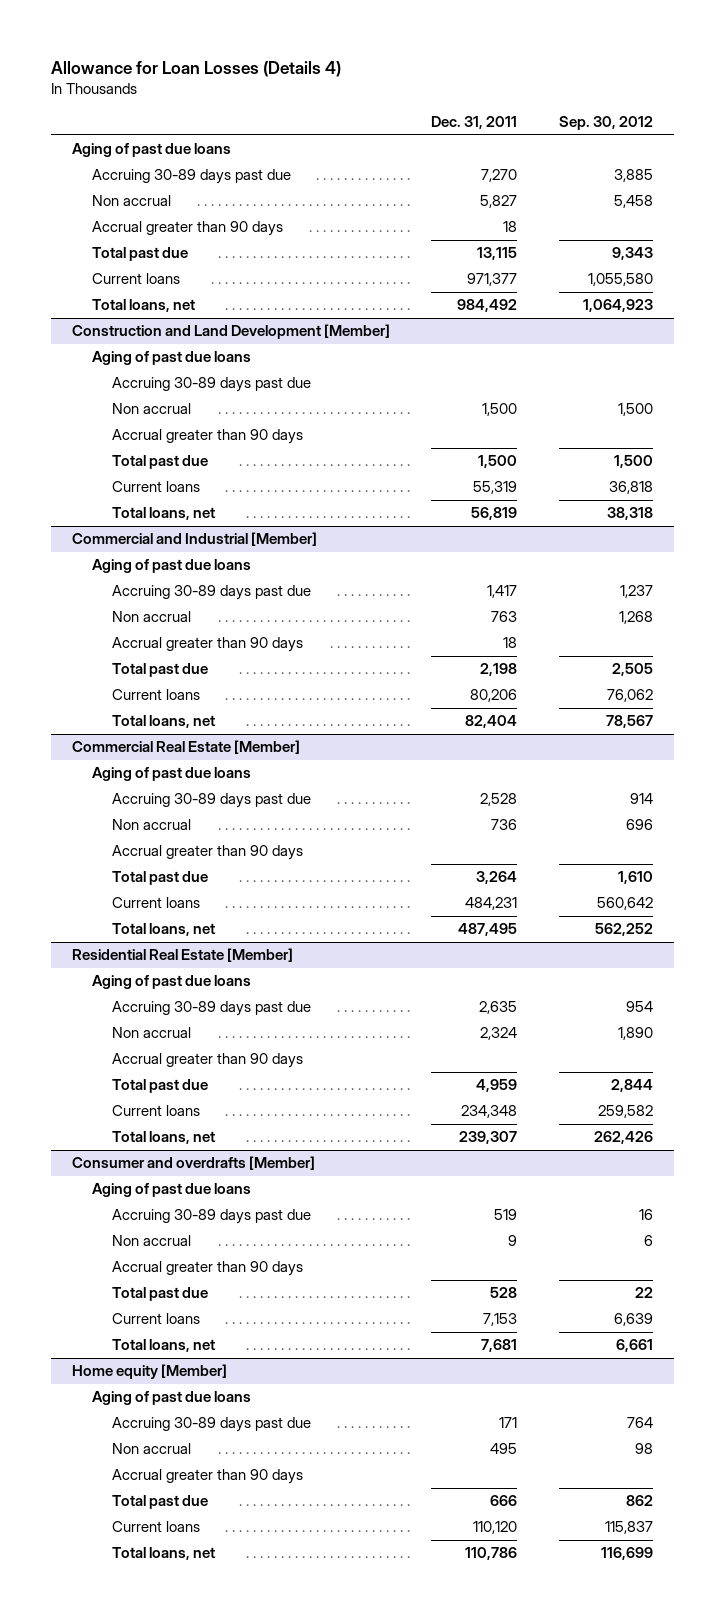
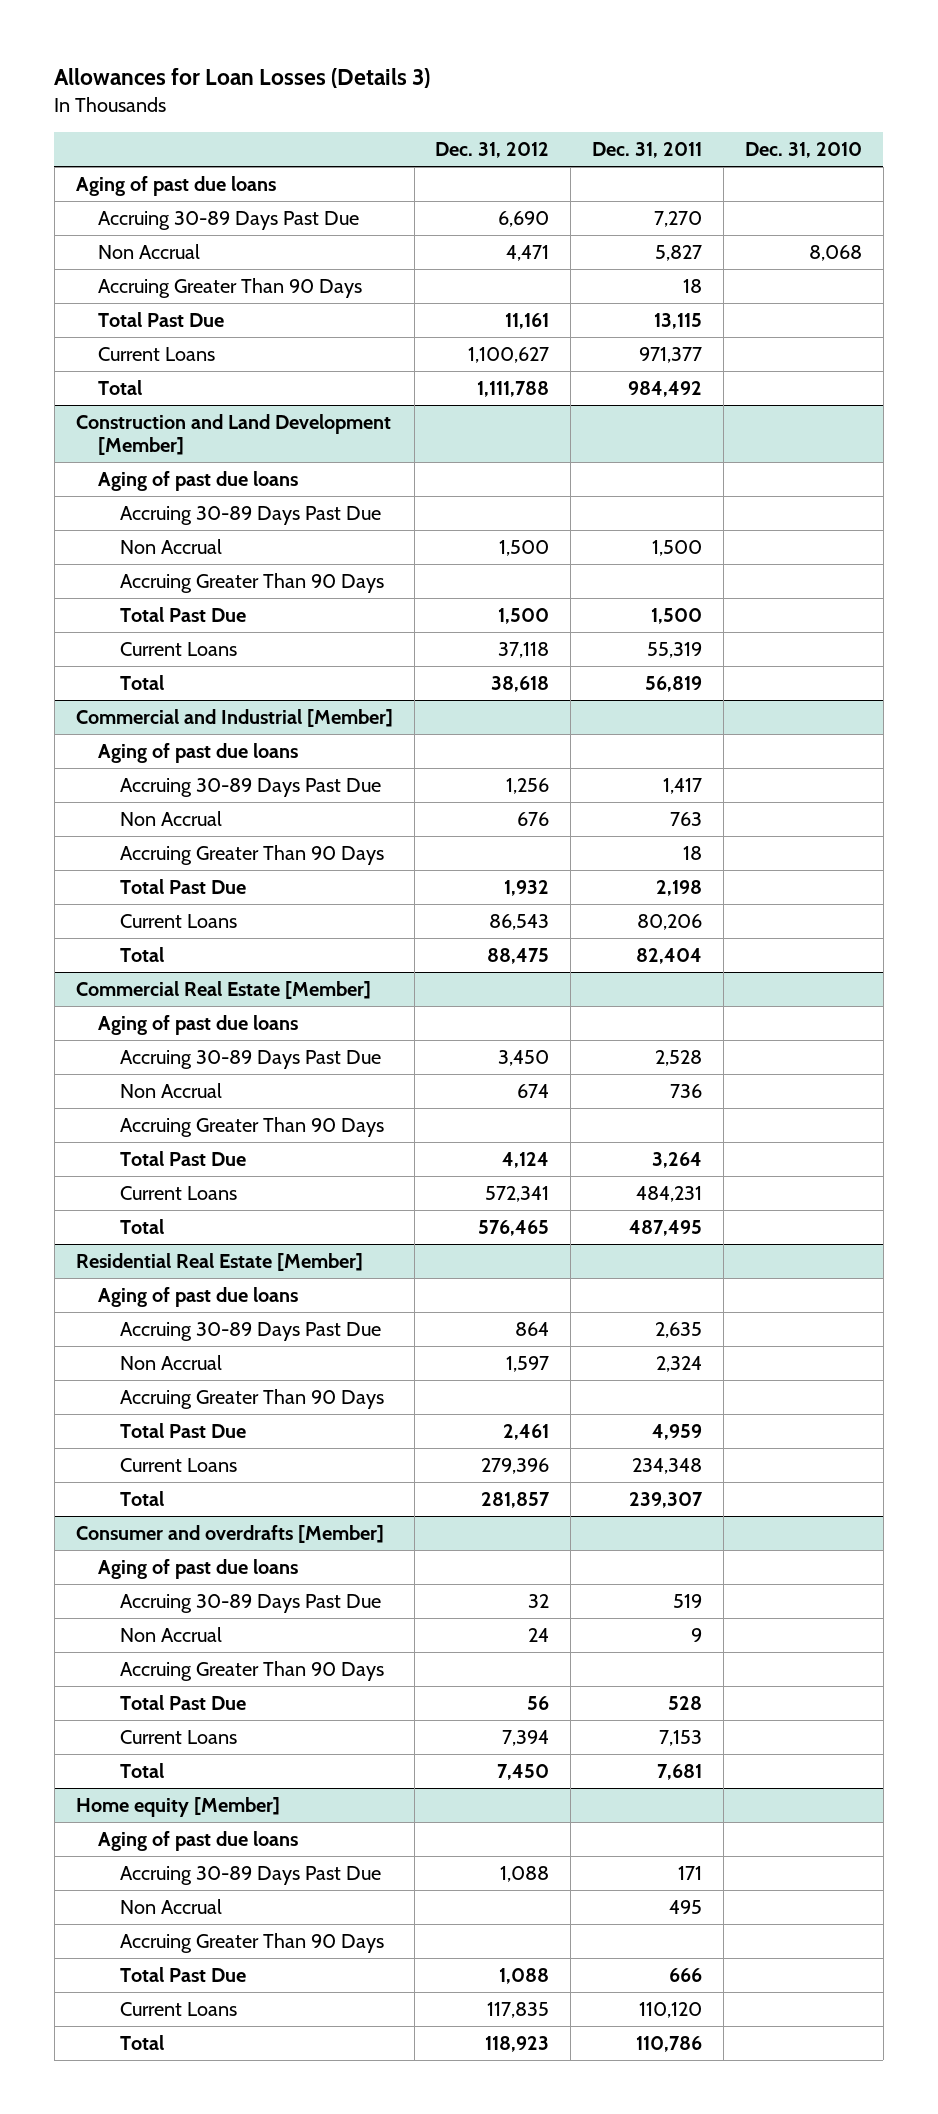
[50,60,341,77] Allowance for Loan Losses (Details 4) -> [54,68,431,89] Allowances for Loan Losses (Details 3)
[558,116,653,131] Sep. 30, 2012 -> none
none -> [435,142,550,159] Dec. 31, 2012
none -> [744,142,862,159] Dec. 31, 2010
[91,169,291,185] Accruing 30-89 days past due -> [97,210,359,230] Accruing 30-89 Days Past Due
[91,195,171,207] Non accrual -> [97,243,200,259] Non Accrual
[91,221,283,237] Accrual greater than 90 days -> [97,277,362,298] Accruing Greater Than 90 Days
[91,247,188,262] Total past due -> [97,311,224,327] Total Past Due
[91,273,180,285] Current loans -> [97,346,215,361] Current Loans
[91,299,195,313] Total loans, net -> [97,379,142,395] Total
[112,377,312,393] Accruing 30-89 days past due -> [119,505,381,525] Accruing 30-89 Days Past Due
[112,403,192,415] Non accrual -> [119,538,222,554] Non Accrual
[112,429,304,445] Accrual greater than 90 days -> [119,572,384,593] Accruing Greater Than 90 Days
[112,455,209,470] Total past due -> [119,606,246,622] Total Past Due
[112,481,201,493] Current loans -> [119,641,237,656] Current Loans
[112,507,216,521] Total loans, net -> [119,674,164,690] Total
[112,585,312,601] Accruing 30-89 days past due -> [119,777,381,797] Accruing 30-89 Days Past Due
[112,611,192,623] Non accrual -> [119,810,222,826] Non Accrual
[112,637,304,653] Accrual greater than 90 days -> [119,844,384,865] Accruing Greater Than 90 Days
[112,663,209,678] Total past due -> [119,878,246,894] Total Past Due
[112,689,201,701] Current loans -> [119,913,237,928] Current Loans
[112,715,216,729] Total loans, net -> [119,946,164,962] Total
[112,793,312,809] Accruing 30-89 days past due -> [119,1049,381,1069] Accruing 30-89 Days Past Due
[112,819,192,831] Non accrual -> [119,1082,222,1098] Non Accrual
[112,845,304,861] Accrual greater than 90 days -> [119,1116,384,1137] Accruing Greater Than 90 Days
[112,871,209,886] Total past due -> [119,1150,246,1166] Total Past Due
[112,897,201,909] Current loans -> [119,1185,237,1200] Current Loans
[112,923,216,937] Total loans, net -> [119,1218,164,1234] Total
[112,1001,312,1017] Accruing 30-89 days past due -> [119,1321,381,1341] Accruing 30-89 Days Past Due
[112,1027,192,1039] Non accrual -> [119,1354,222,1370] Non Accrual
[112,1053,304,1069] Accrual greater than 90 days -> [119,1388,384,1409] Accruing Greater Than 90 Days
[112,1079,209,1094] Total past due -> [119,1422,246,1438] Total Past Due
[112,1105,201,1117] Current loans -> [119,1457,237,1472] Current Loans
[112,1131,216,1145] Total loans, net -> [119,1490,164,1506] Total
[112,1209,312,1225] Accruing 30-89 days past due -> [119,1593,381,1613] Accruing 30-89 Days Past Due
[112,1235,192,1247] Non accrual -> [119,1626,222,1642] Non Accrual
[112,1261,304,1277] Accrual greater than 90 days -> [119,1660,384,1681] Accruing Greater Than 90 Days
[112,1287,209,1302] Total past due -> [119,1694,246,1710] Total Past Due
[112,1313,201,1325] Current loans -> [119,1729,237,1744] Current Loans
[112,1339,216,1353] Total loans, net -> [119,1762,164,1778] Total
[112,1417,312,1433] Accruing 30-89 days past due -> [119,1865,381,1885] Accruing 30-89 Days Past Due
[112,1443,192,1455] Non accrual -> [119,1898,222,1914] Non Accrual
[112,1469,304,1485] Accrual greater than 90 days -> [119,1932,384,1953] Accruing Greater Than 90 Days
[112,1495,209,1510] Total past due -> [119,1966,246,1982] Total Past Due
[112,1521,201,1533] Current loans -> [119,2001,237,2016] Current Loans
[112,1547,216,1561] Total loans, net -> [119,2034,164,2050] Total

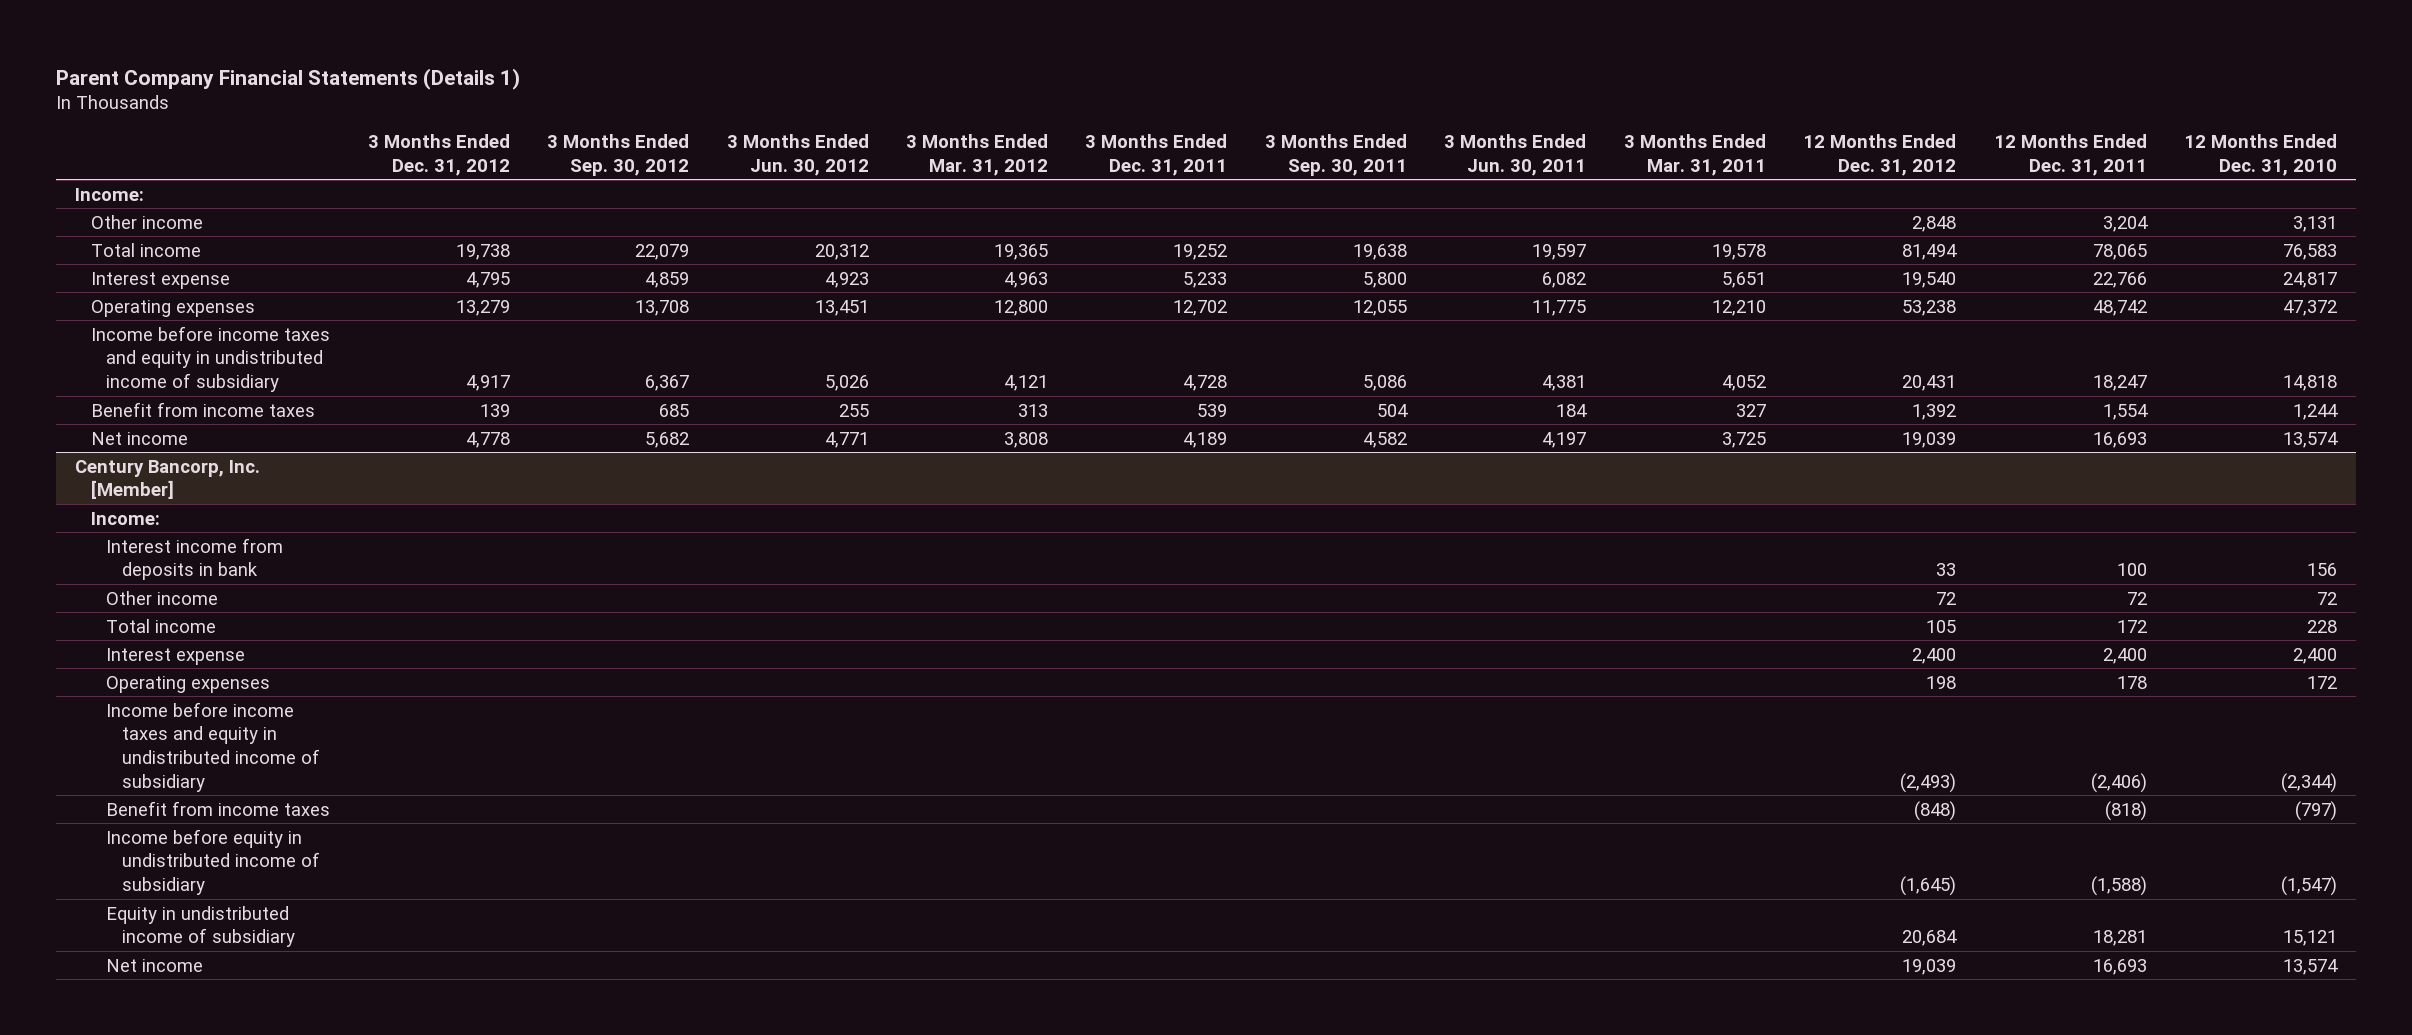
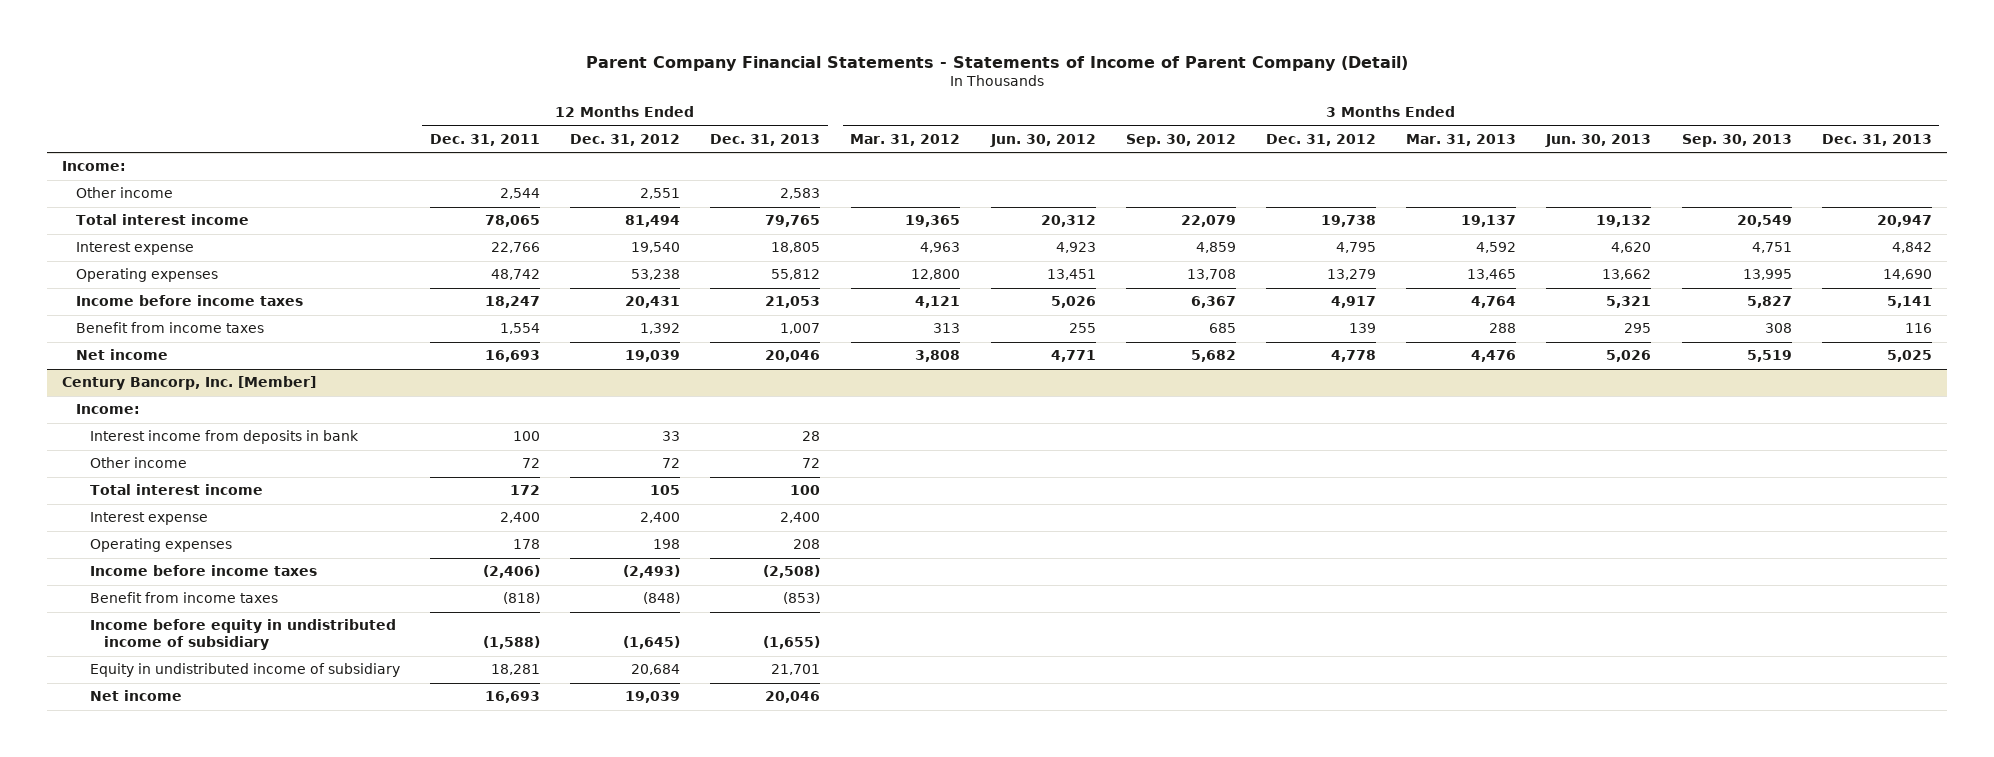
[56,67,521,90] Parent Company Financial Statements (Details 1) -> [585,55,1408,71] Parent Company Financial Statements - Statements of Income of Parent Company (Detail)
[1085,134,1228,176] 3 Months Ended Dec. 31, 2011 -> none
[1264,134,1407,176] 3 Months Ended Sep. 30, 2011 -> none
[1444,134,1587,176] 3 Months Ended Jun. 30, 2011 -> none
[1623,134,1766,176] 3 Months Ended Mar. 31, 2011 -> none
[2184,134,2338,176] 12 Months Ended Dec. 31, 2010 -> none
none -> [710,133,821,146] Dec. 31, 2013
none -> [1406,133,1517,146] Mar. 31, 2013
none -> [1545,133,1652,147] Jun. 30, 2013
none -> [1681,133,1792,147] Sep. 30, 2013
none -> [1821,133,1932,146] Dec. 31, 2013
[1912,215,1957,232] 2,848 -> [640,188,681,200] 2,551
[2102,215,2148,232] 3,204 -> [499,188,540,200] 2,544
[90,242,201,257] Total income -> [75,214,249,226] Total interest income
[90,325,330,393] Income before income taxes and equity in undistributed income of subsidiary -> [75,295,303,307] Income before income taxes
[106,618,217,633] Total income -> [89,484,263,496] Total interest income
[106,701,321,792] Income before income taxes and equity in undistributed income of subsidiary -> [89,565,317,577] Income before income taxes

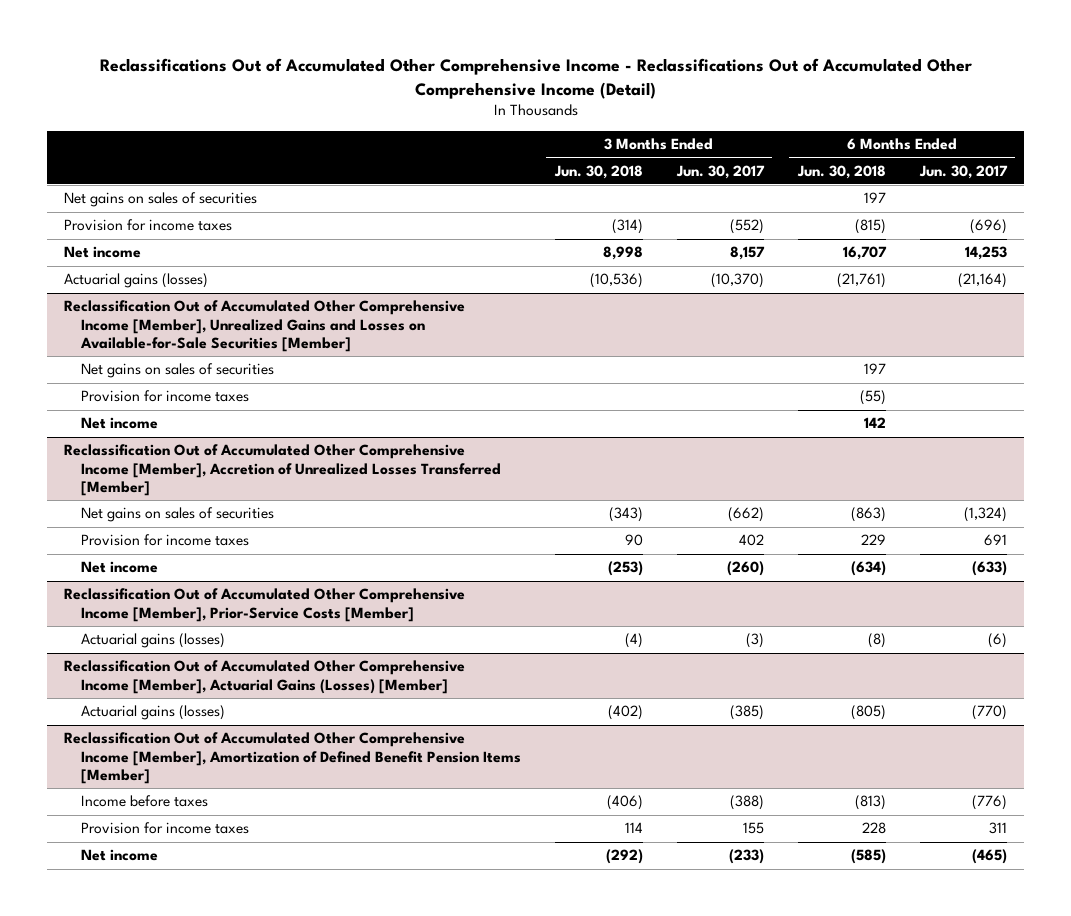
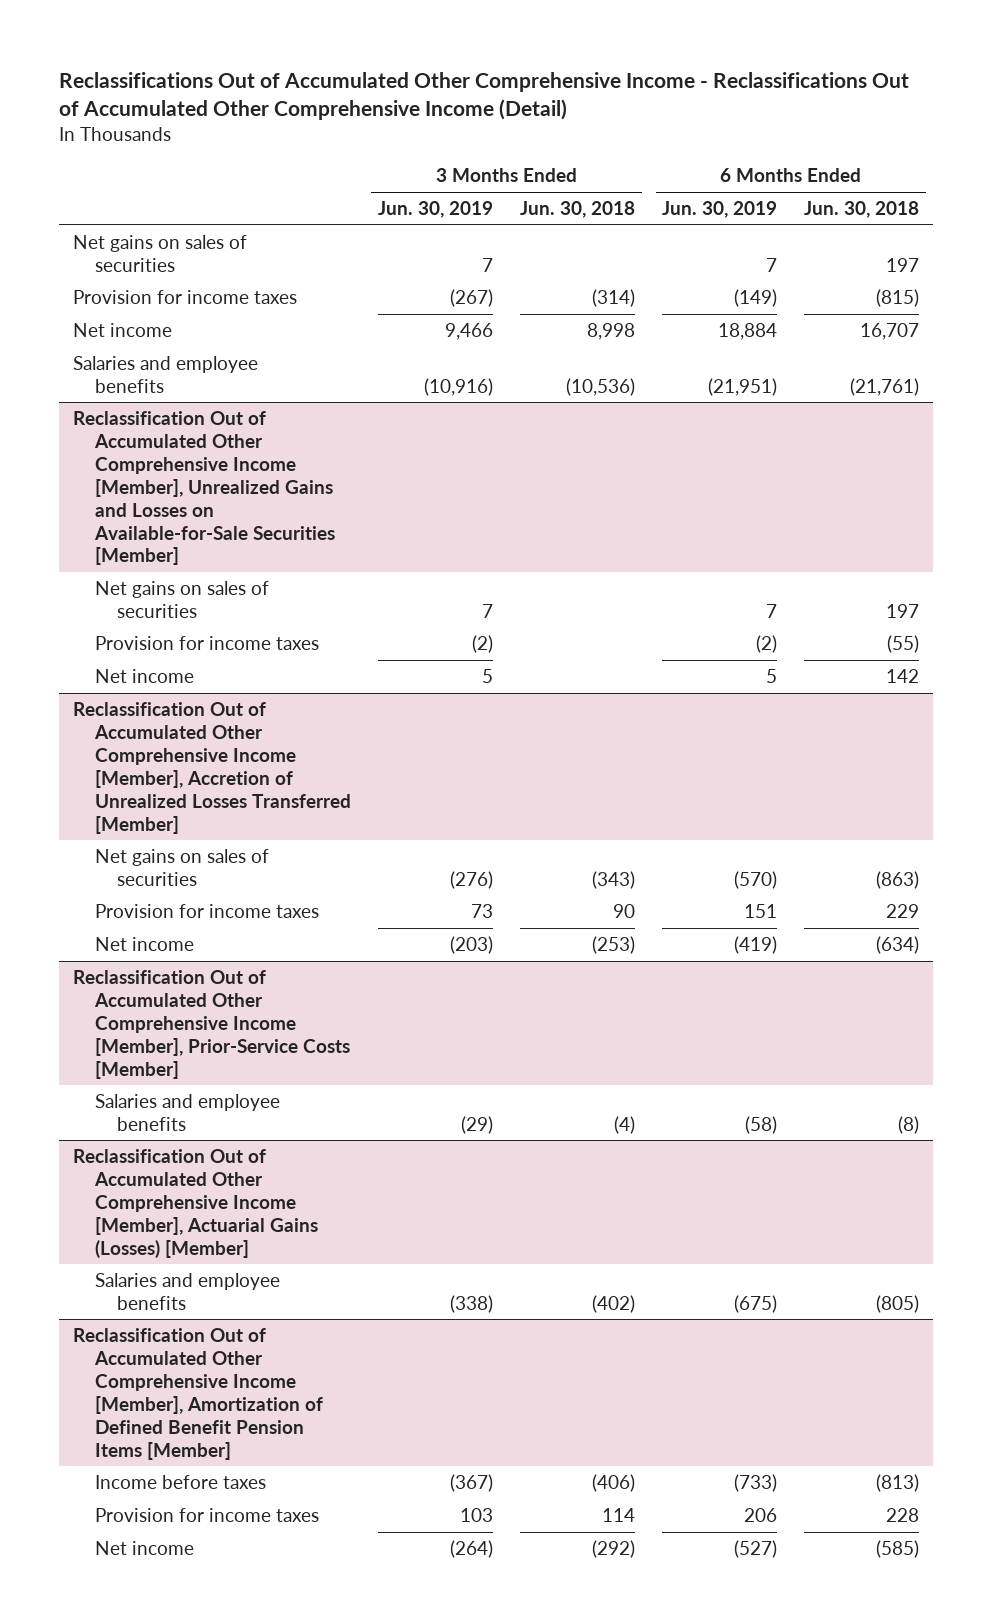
[675,164,765,179] Jun. 30, 2017 -> none
[918,164,1008,179] Jun. 30, 2017 -> none
none -> [378,200,494,218] Jun. 30, 2019
none -> [662,200,778,218] Jun. 30, 2019
[64,273,209,289] Actuarial gains (losses) -> [72,355,258,393] Salaries and employee benefits
[80,633,225,649] Actuarial gains (losses) -> [95,1093,281,1131] Salaries and employee benefits
[80,705,225,721] Actuarial gains (losses) -> [95,1272,281,1310] Salaries and employee benefits

